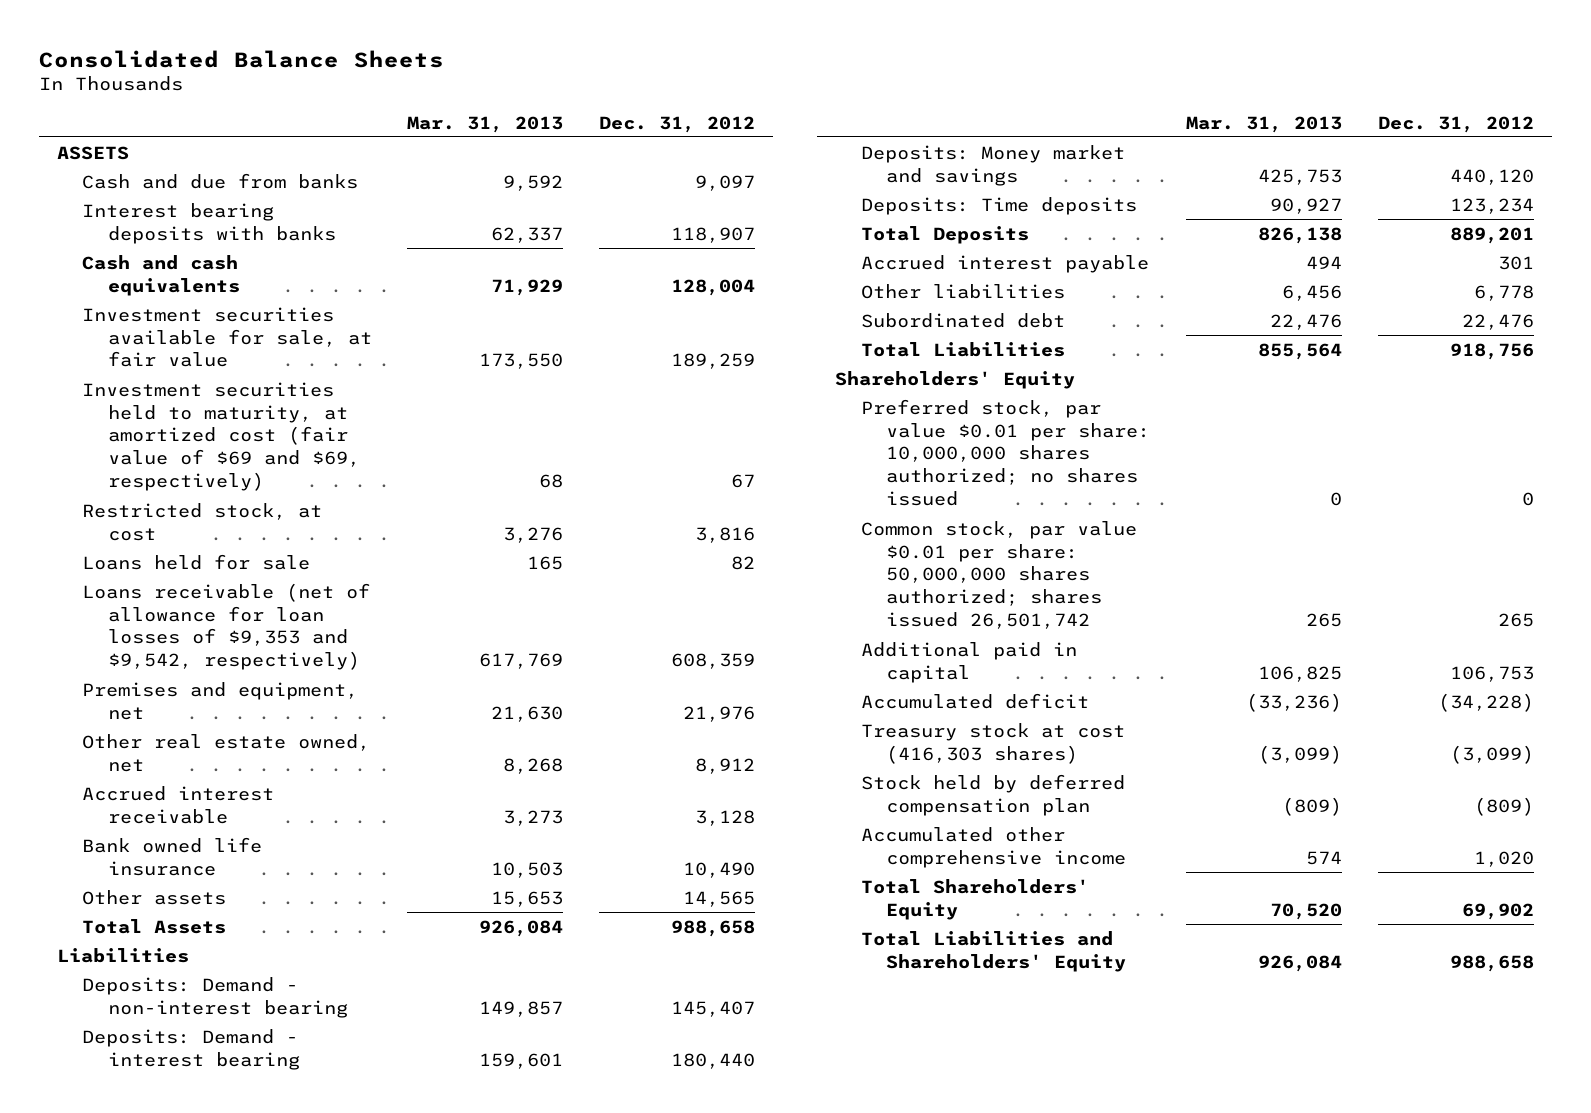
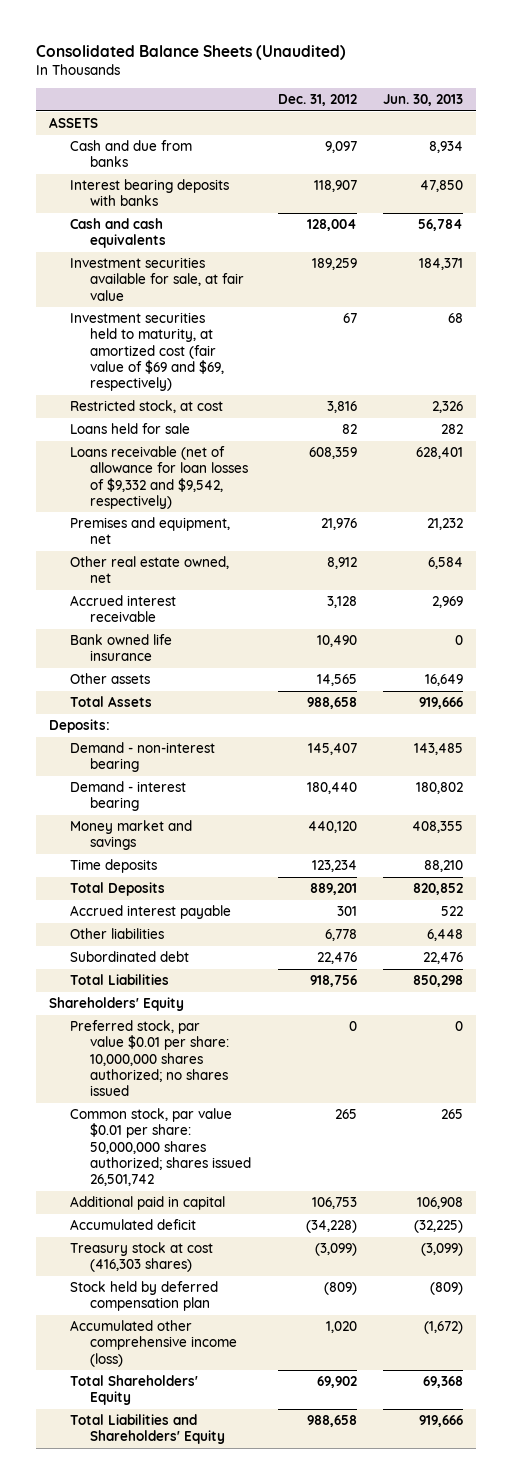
[39,49,445,68] Consolidated Balance Sheets -> [35,44,346,60] Consolidated Balance Sheets (Unaudited)
[407,115,564,133] Mar. 31, 2013 -> none
none -> [382,93,463,106] Jun. 30, 2013
[82,582,371,671] Loans receivable (net of allowance for loan losses of $9,353 and $9,542, respectively) -> [69,446,249,509] Loans receivable (net of allowance for loan losses of $9,332 and $9,542, respectively)
[57,947,190,963] Liabilities -> none
none -> [49,719,111,734] Deposits:
[82,976,348,1018] Deposits: Demand - non-interest bearing -> [69,742,215,773] Demand - non-interest bearing
[82,1028,300,1070] Deposits: Demand - interest bearing -> [69,781,186,812] Demand - interest bearing
[860,144,1125,186] Deposits: Money market and savings -> [69,820,192,851] Money market and savings
[860,196,1137,215] Deposits: Time deposits -> [69,859,157,874] Time deposits
[860,826,1126,868] Accumulated other comprehensive income -> [69,1320,238,1367] Accumulated other comprehensive income (loss)

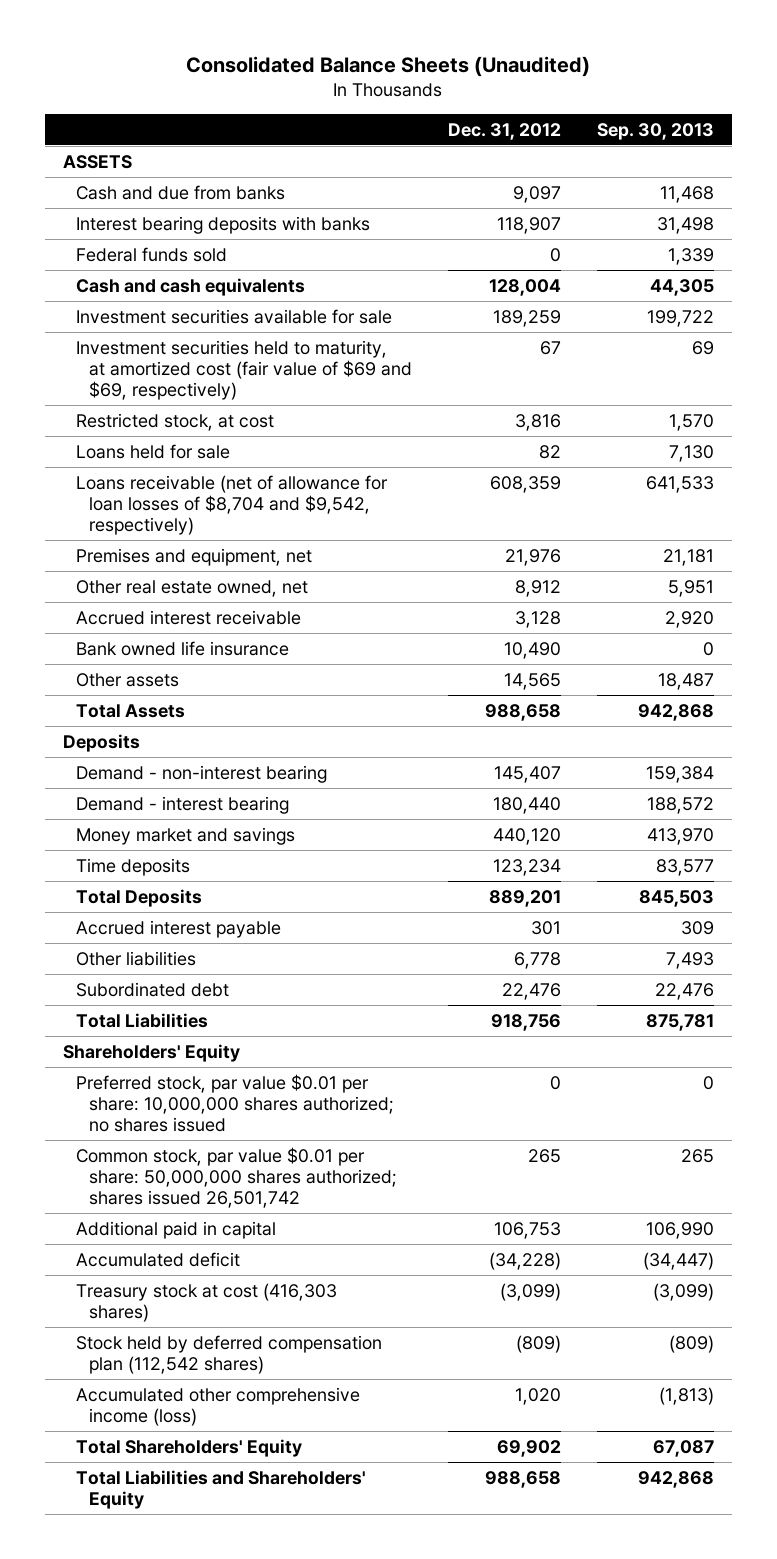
[382,93,463,106] Jun. 30, 2013 -> none
none -> [597,122,715,140] Sep. 30, 2013
none -> [75,246,227,262] Federal funds sold
[69,257,245,301] Investment securities available for sale, at fair value -> [75,308,392,324] Investment securities available for sale
[69,446,249,509] Loans receivable (net of allowance for loan losses of $9,332 and $9,542, respectively) -> [75,474,388,536] Loans receivable (net of allowance for loan losses of $8,704 and $9,542, respectively)
[49,719,111,734] Deposits: -> [62,733,140,752] Deposits
[69,1281,218,1312] Stock held by deferred compensation plan -> [75,1334,382,1375] Stock held by deferred compensation plan (112,542 shares)

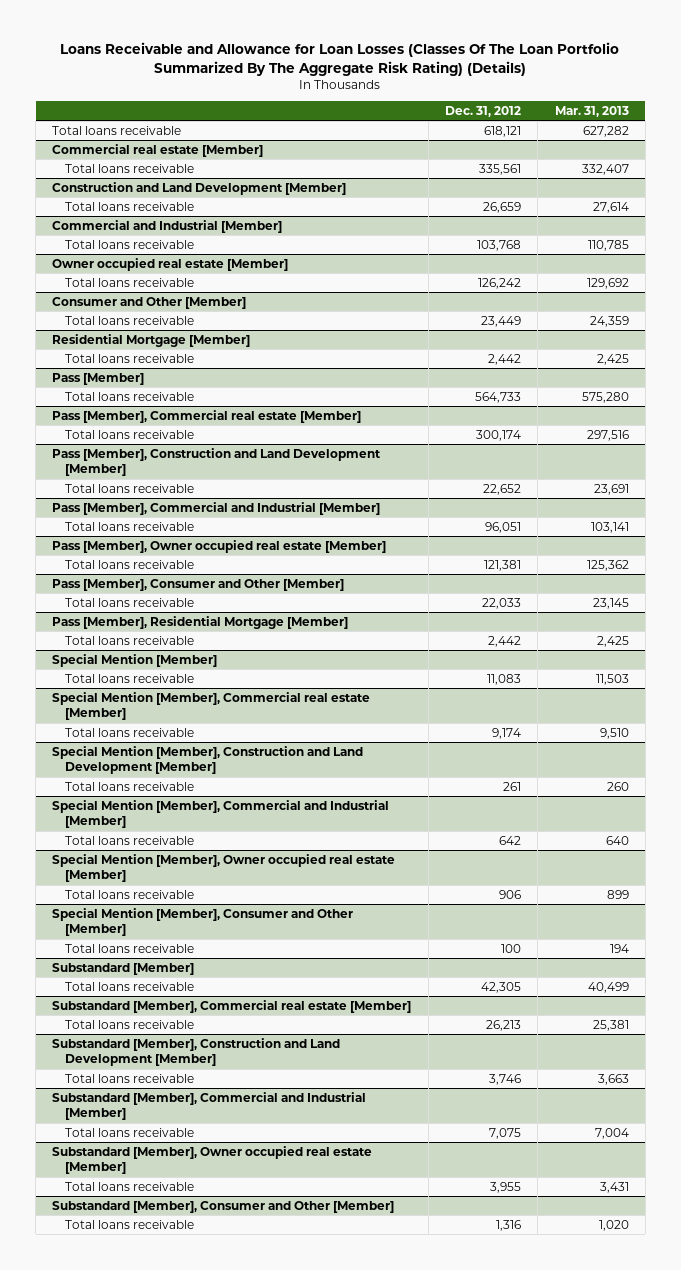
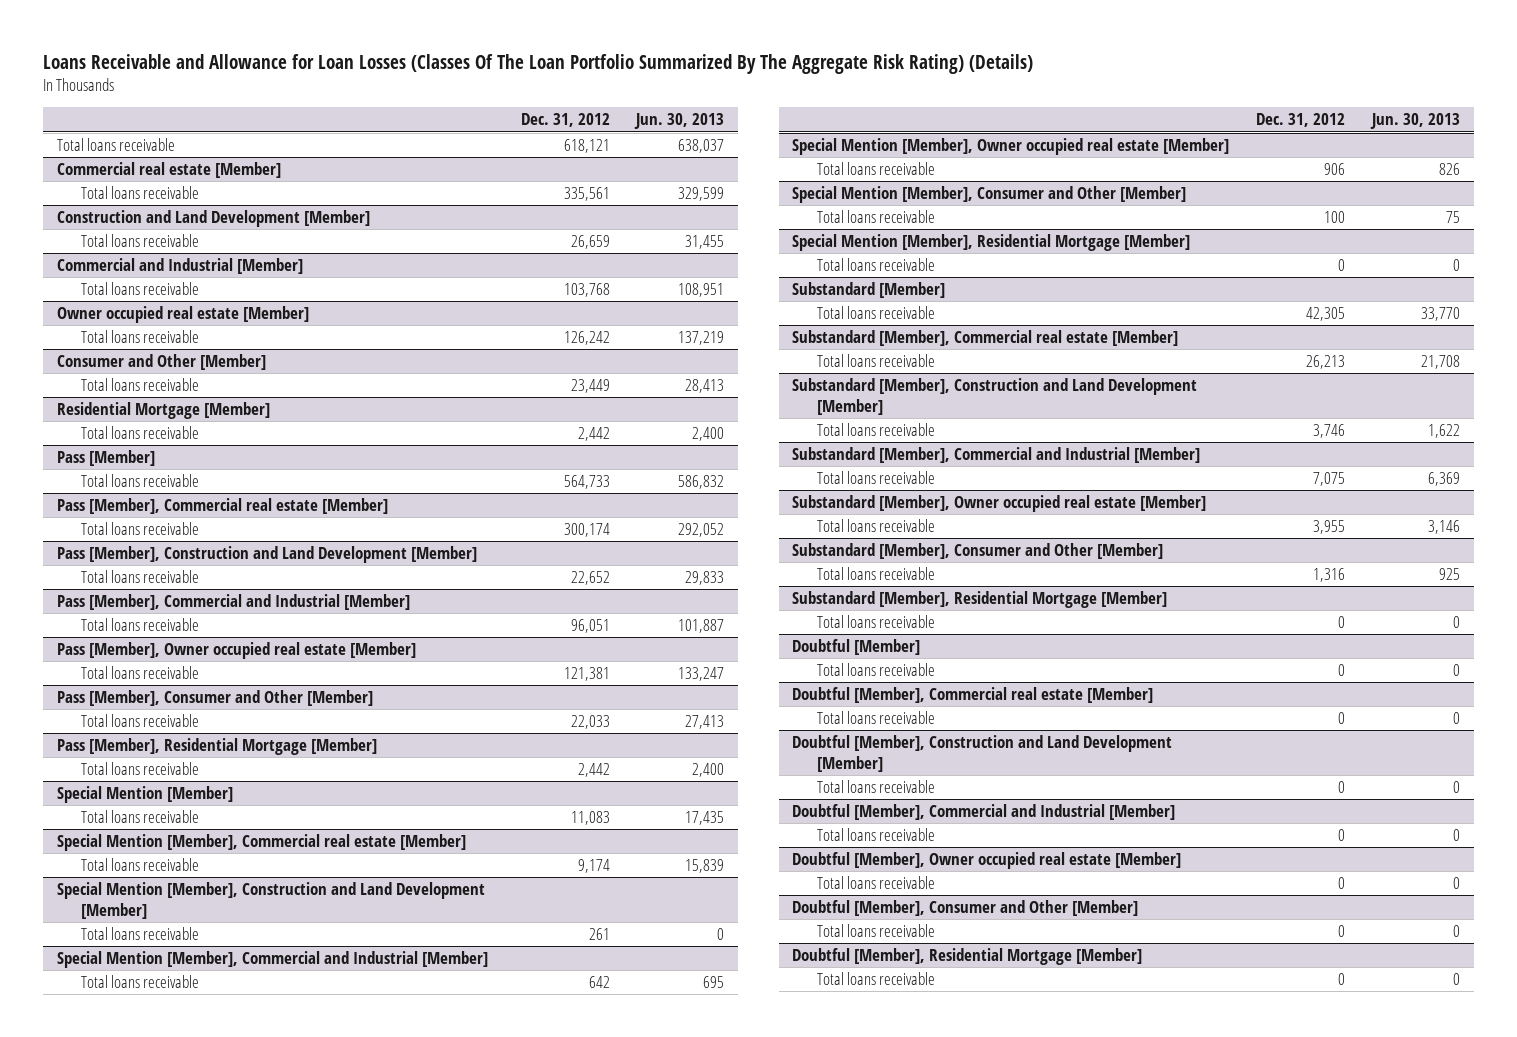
[554,105,629,117] Mar. 31, 2013 -> none
none -> [634,113,725,130] Jun. 30, 2013
none -> [792,234,1191,252] Special Mention [Member], Residential Mortgage [Member]
none -> [816,258,935,272] Total loans receivable
none -> [792,591,1168,609] Substandard [Member], Residential Mortgage [Member]
none -> [816,615,935,629] Total loans receivable
none -> [792,639,921,656] Doubtful [Member]
none -> [816,663,935,677] Total loans receivable
none -> [792,687,1154,704] Doubtful [Member], Commercial real estate [Member]
none -> [816,711,935,725] Total loans receivable
none -> [792,735,1173,772] Doubtful [Member], Construction and Land Development [Member]
none -> [816,780,935,794] Total loans receivable
none -> [792,804,1176,821] Doubtful [Member], Commercial and Industrial [Member]
none -> [816,828,935,842] Total loans receivable
none -> [792,852,1182,870] Doubtful [Member], Owner occupied real estate [Member]
none -> [816,876,935,890] Total loans receivable
none -> [792,900,1139,917] Doubtful [Member], Consumer and Other [Member]
none -> [816,924,935,938] Total loans receivable
none -> [792,948,1143,966] Doubtful [Member], Residential Mortgage [Member]
none -> [816,972,935,986] Total loans receivable

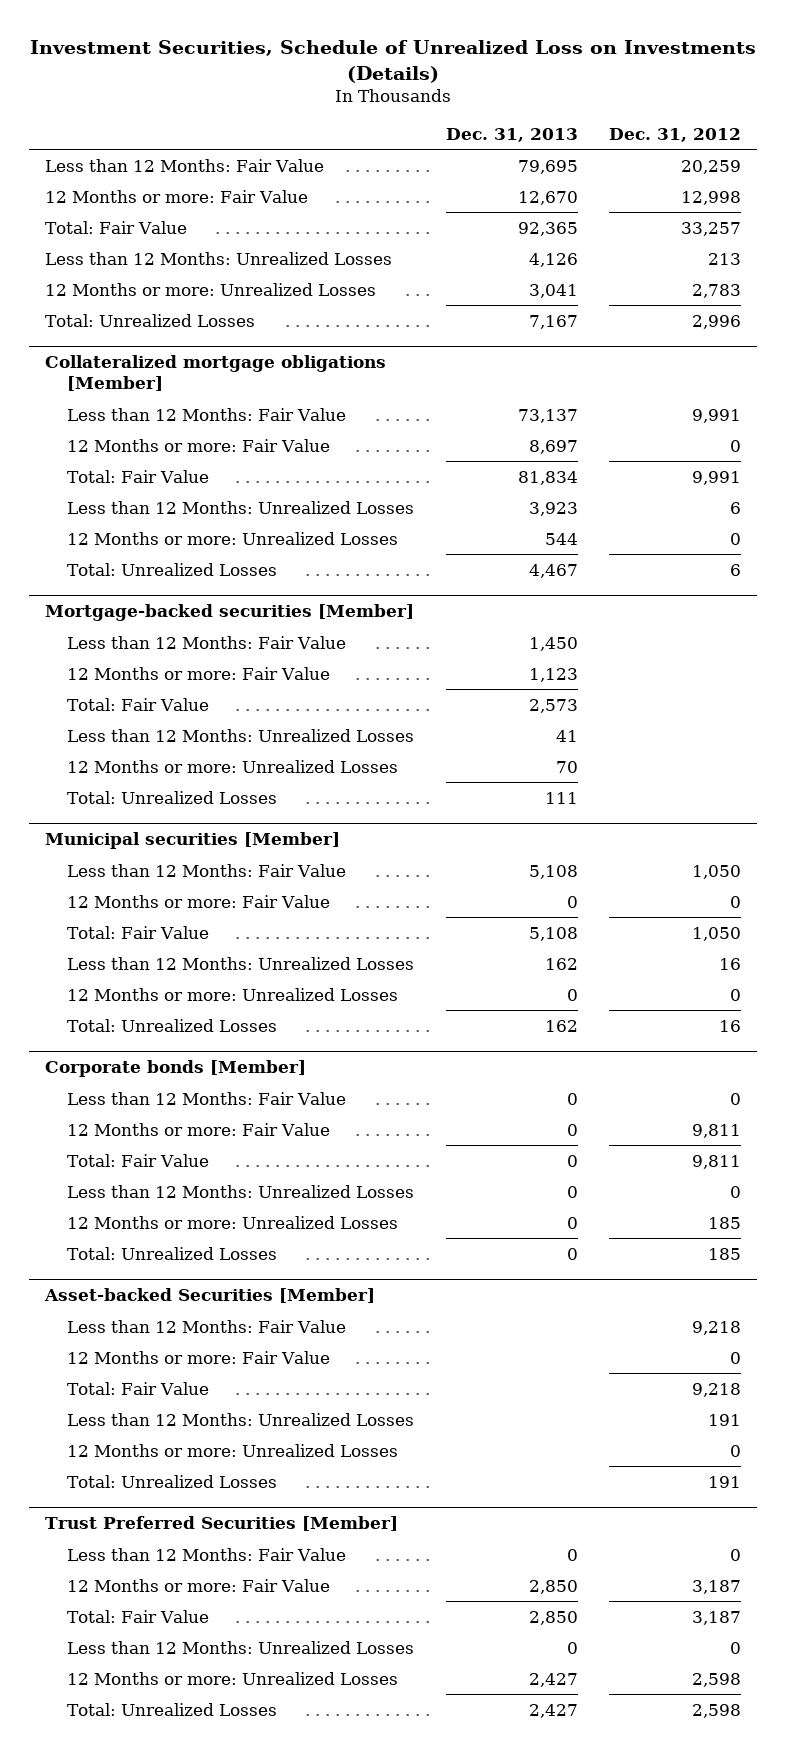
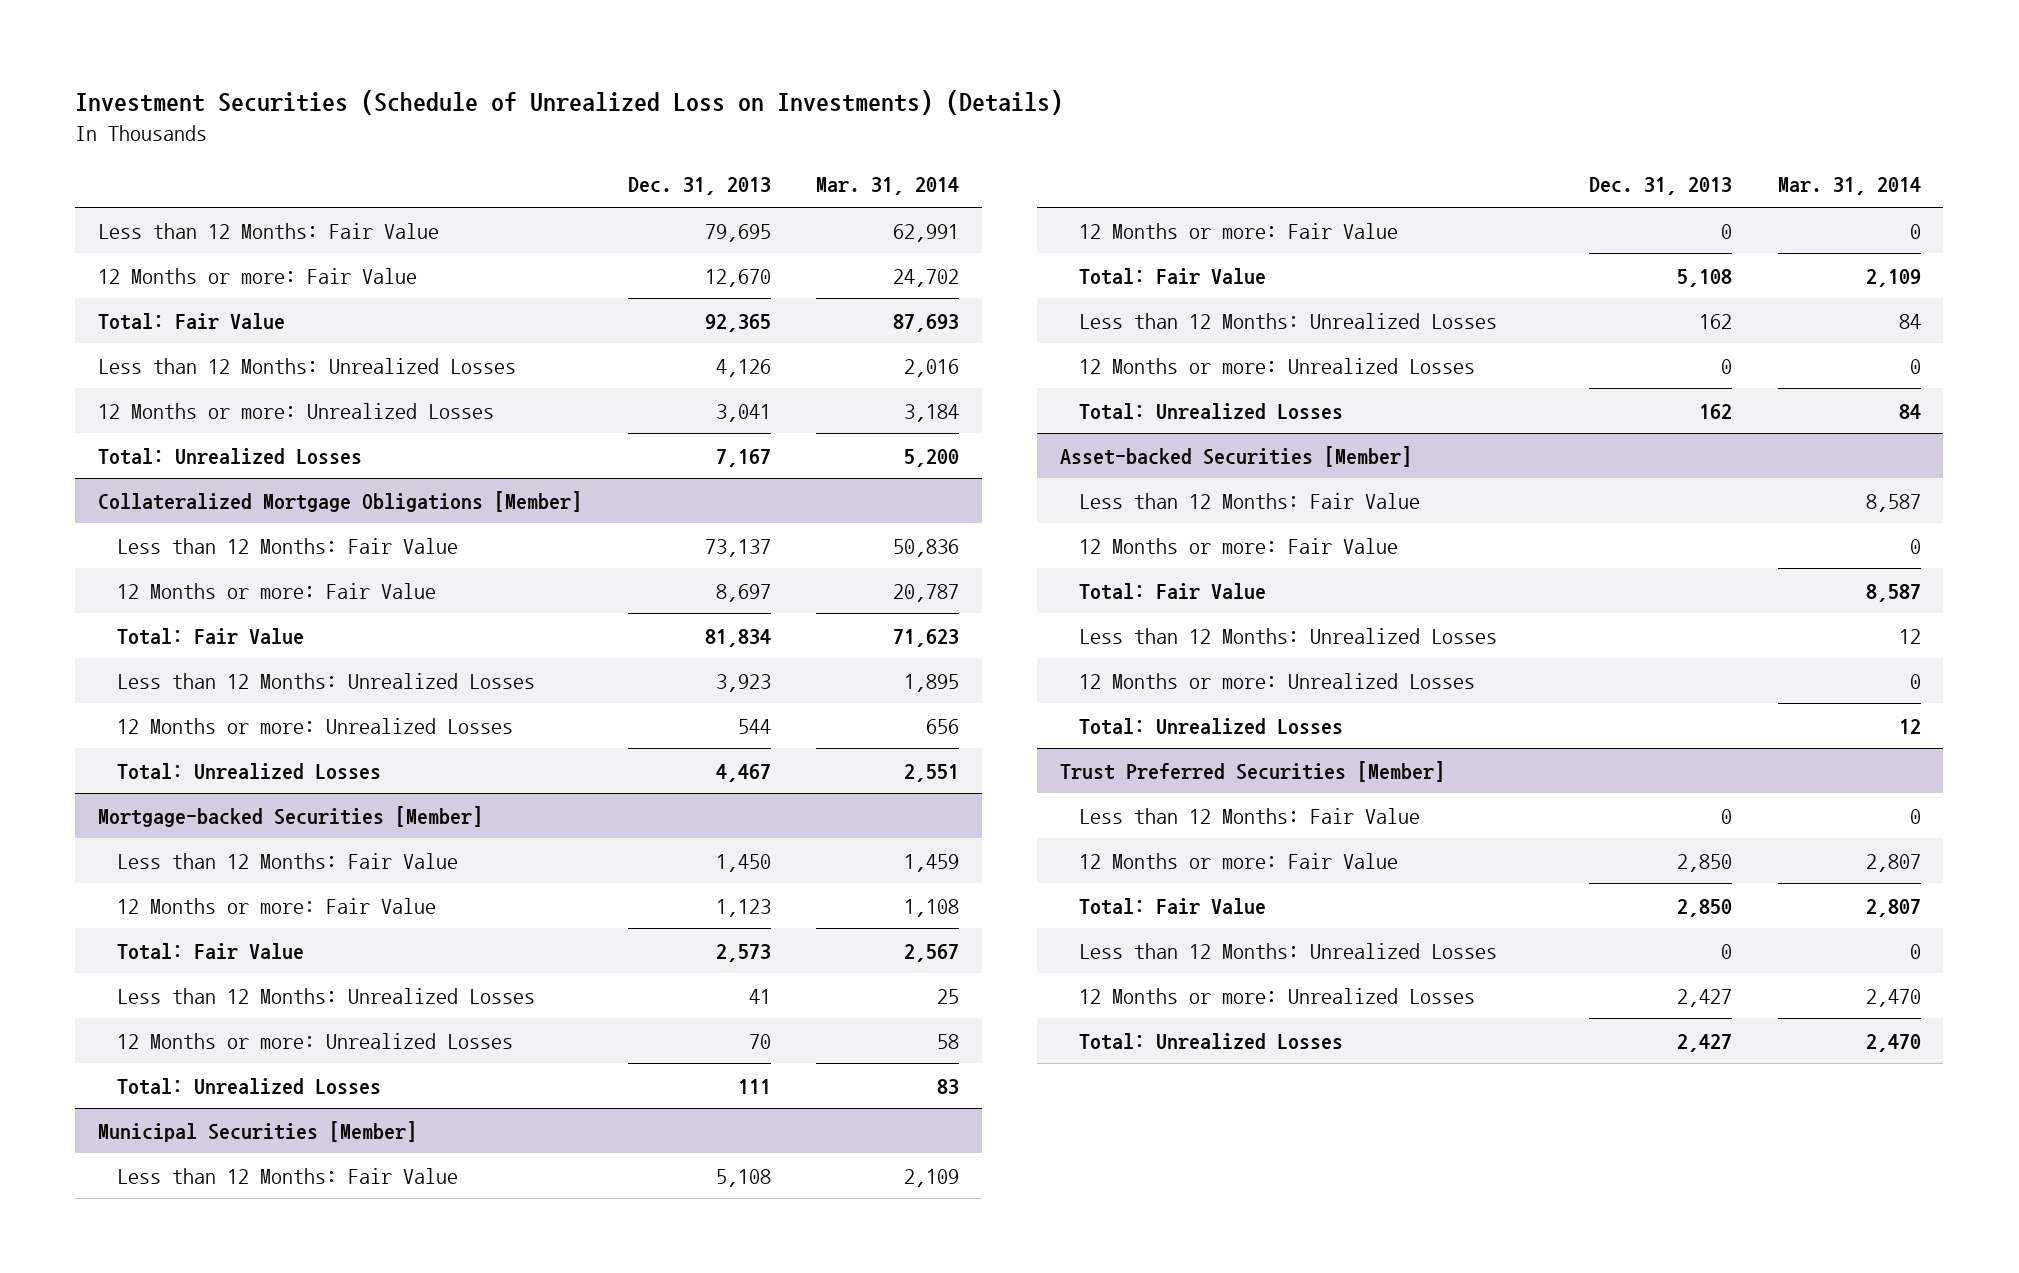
[30,40,757,83] Investment Securities, Schedule of Unrealized Loss on Investments (Details) -> [75,89,1064,115] Investment Securities (Schedule of Unrealized Loss on Investments) (Details)
[609,127,742,142] Dec. 31, 2012 -> none
none -> [816,177,960,196] Mar. 31, 2014
[44,355,386,392] Collateralized mortgage obligations [Member] -> [98,490,583,512] Collateralized Mortgage Obligations [Member]
[44,604,414,622] Mortgage-backed securities [Member] -> [98,805,484,827] Mortgage-backed Securities [Member]
[44,832,340,850] Municipal securities [Member] -> [98,1120,418,1142] Municipal Securities [Member]
[44,1060,306,1078] Corporate bonds [Member] -> none
[66,1091,346,1105] Less than 12 Months: Fair Value -> none
[66,1122,330,1136] 12 Months or more: Fair Value -> none
[66,1153,209,1167] Total: Fair Value -> none
[66,1184,414,1198] Less than 12 Months: Unrealized Losses -> none
[66,1215,398,1229] 12 Months or more: Unrealized Losses -> none
[66,1246,277,1260] Total: Unrealized Losses -> none

